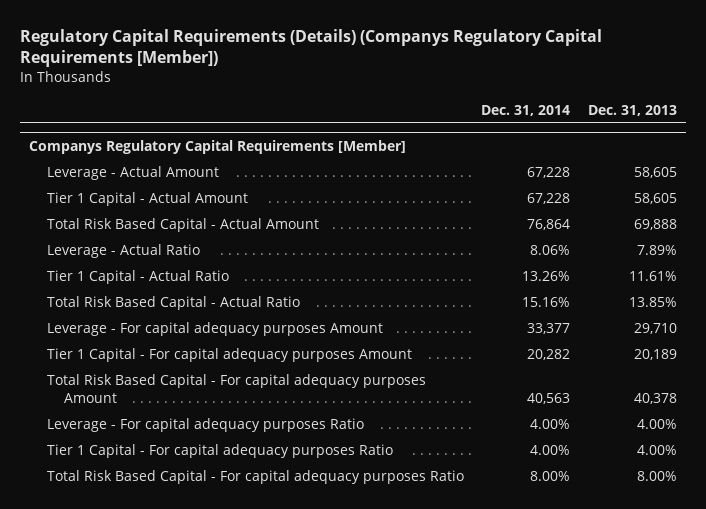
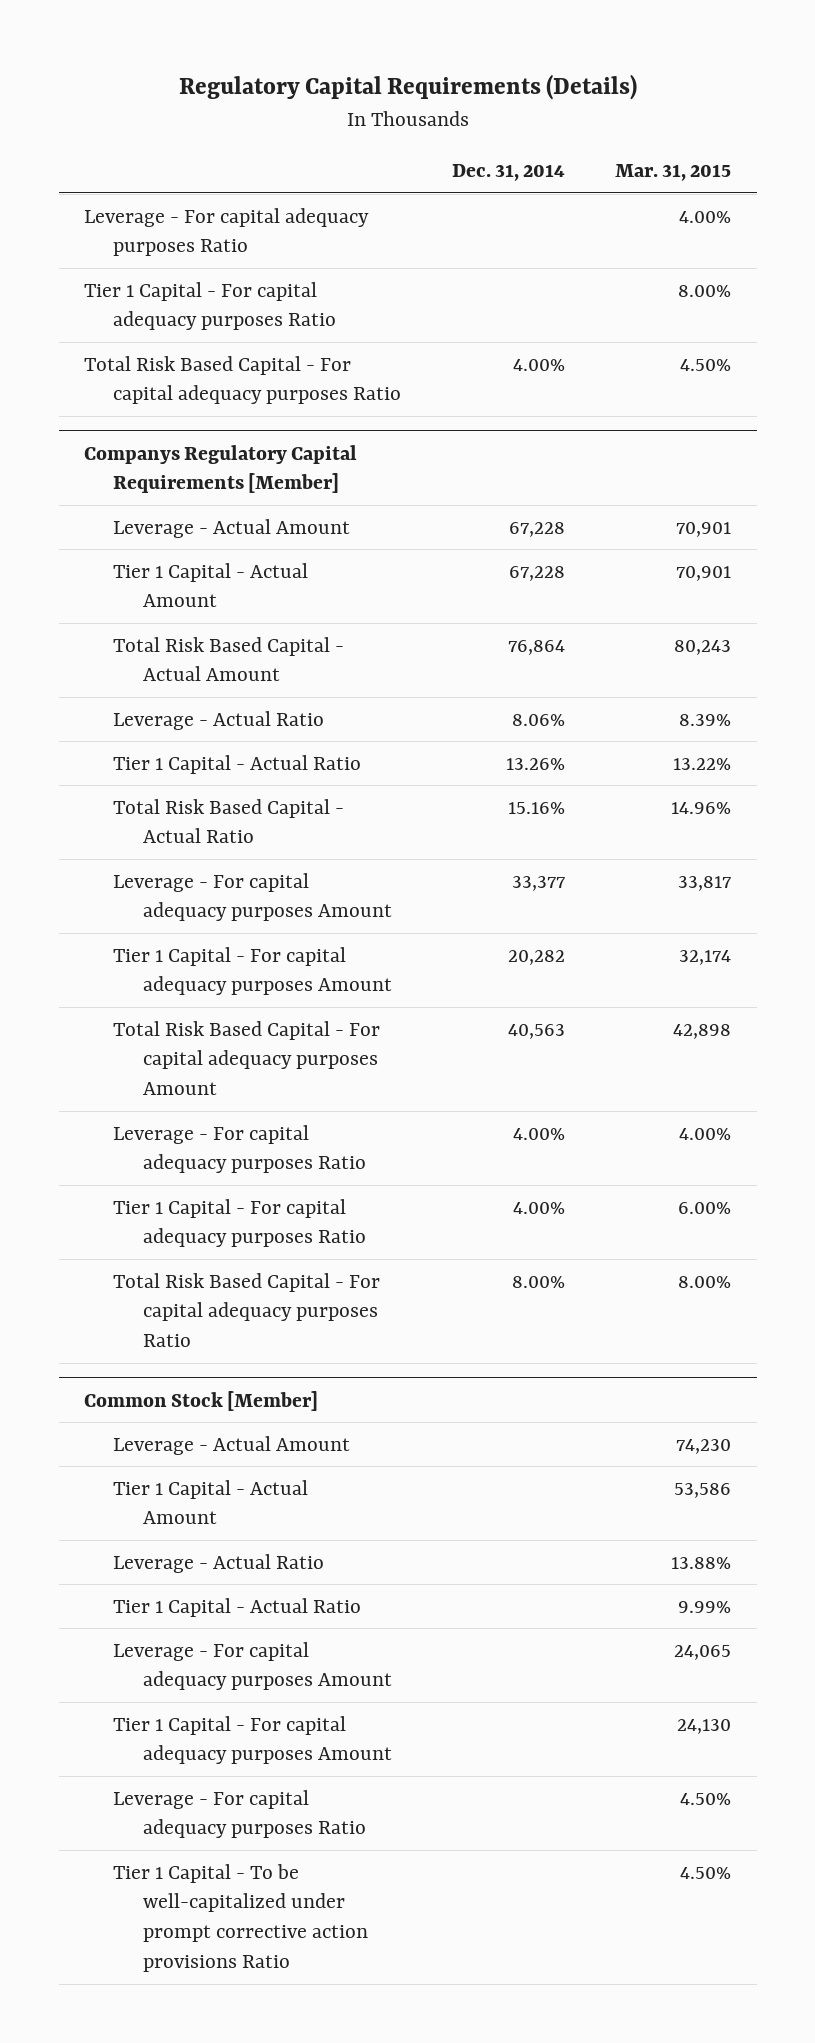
[19,28,602,68] Regulatory Capital Requirements (Details) (Companys Regulatory Capital Requirements [Member]) -> [178,74,637,101] Regulatory Capital Requirements (Details)
[588,104,678,116] Dec. 31, 2013 -> none
none -> [615,164,732,182] Mar. 31, 2015
none -> [83,207,369,257] Leverage - For capital adequacy purposes Ratio
none -> [83,281,337,331] Tier 1 Capital - For capital adequacy purposes Ratio
none -> [83,355,402,405] Total Risk Based Capital - For capital adequacy purposes Ratio
none -> [83,1390,318,1411] Common Stock [Member]
none -> [113,1435,351,1455] Leverage - Actual Amount
none -> [113,1479,309,1525] Tier 1 Capital - Actual Amount
none -> [113,1553,325,1573] Leverage - Actual Ratio
none -> [113,1597,362,1617] Tier 1 Capital - Actual Ratio
none -> [113,1641,392,1691] Leverage - For capital adequacy purposes Amount
none -> [113,1715,392,1765] Tier 1 Capital - For capital adequacy purposes Amount
none -> [113,1789,366,1839] Leverage - For capital adequacy purposes Ratio
none -> [113,1863,368,1973] Tier 1 Capital - To be well-capitalized under prompt corrective action provisions Ratio

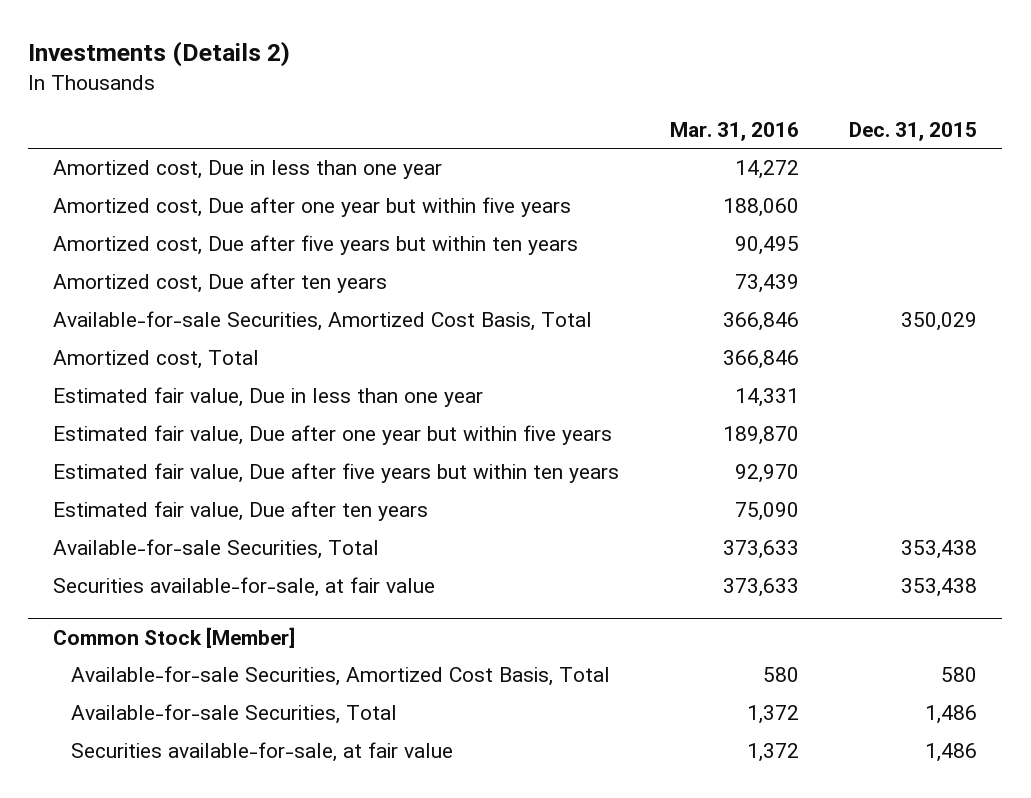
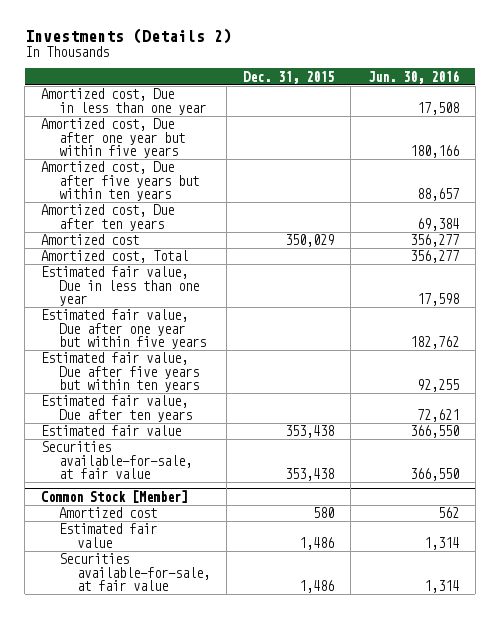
[669,122,799,142] Mar. 31, 2016 -> none
none -> [367,69,459,84] Jun. 30, 2016
[53,311,593,332] Available-for-sale Securities, Amortized Cost Basis, Total -> [41,234,140,246] Amortized cost
[53,539,380,560] Available-for-sale Securities, Total -> [41,425,182,437] Estimated fair value
[70,666,610,687] Available-for-sale Securities, Amortized Cost Basis, Total -> [59,507,158,519] Amortized cost
[70,704,397,725] Available-for-sale Securities, Total -> [59,523,158,548] Estimated fair value

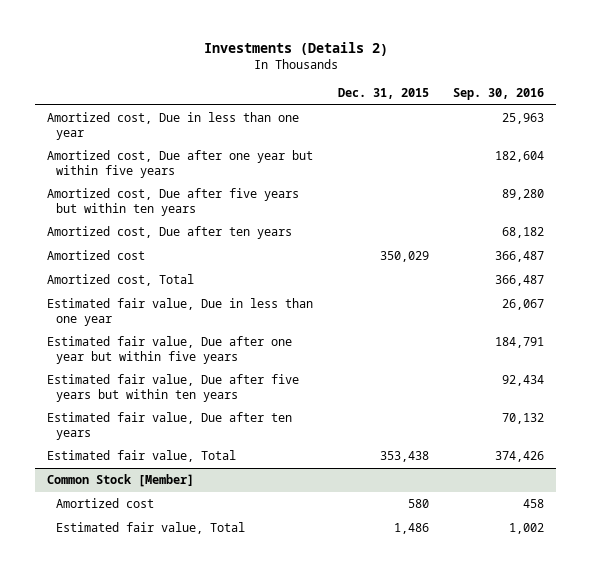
[367,69,459,84] Jun. 30, 2016 -> none
none -> [452,88,544,101] Sep. 30, 2016
[41,441,193,480] Securities available-for-sale, at fair value -> none
[41,425,182,437] Estimated fair value -> [47,450,237,463] Estimated fair value, Total
[59,553,210,592] Securities available-for-sale, at fair value -> none
[59,523,158,548] Estimated fair value -> [56,522,246,535] Estimated fair value, Total

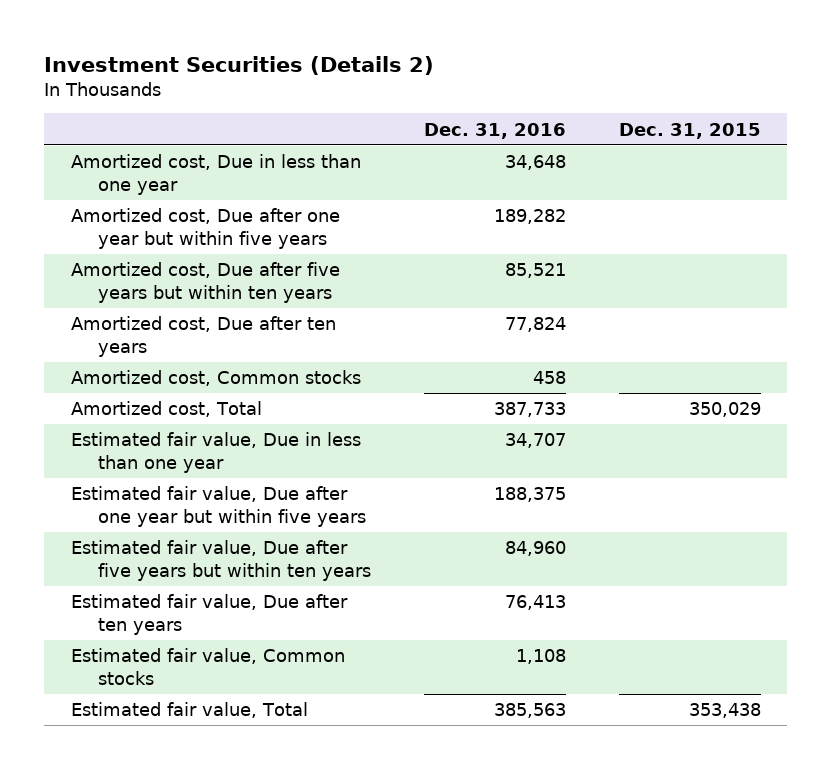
[203,42,388,57] Investments (Details 2) -> [44,55,435,75] Investment Securities (Details 2)
[452,88,544,101] Sep. 30, 2016 -> none
none -> [423,122,566,139] Dec. 31, 2016
[47,274,195,287] Amortized cost, Total -> none
none -> [70,370,361,387] Amortized cost, Common stocks
[47,250,146,261] Amortized cost -> [70,401,262,418] Amortized cost, Total
none -> [70,648,345,685] Estimated fair value, Common stocks
[47,474,195,488] Common Stock [Member] -> none
[56,498,155,509] Amortized cost -> none
[56,522,246,535] Estimated fair value, Total -> none

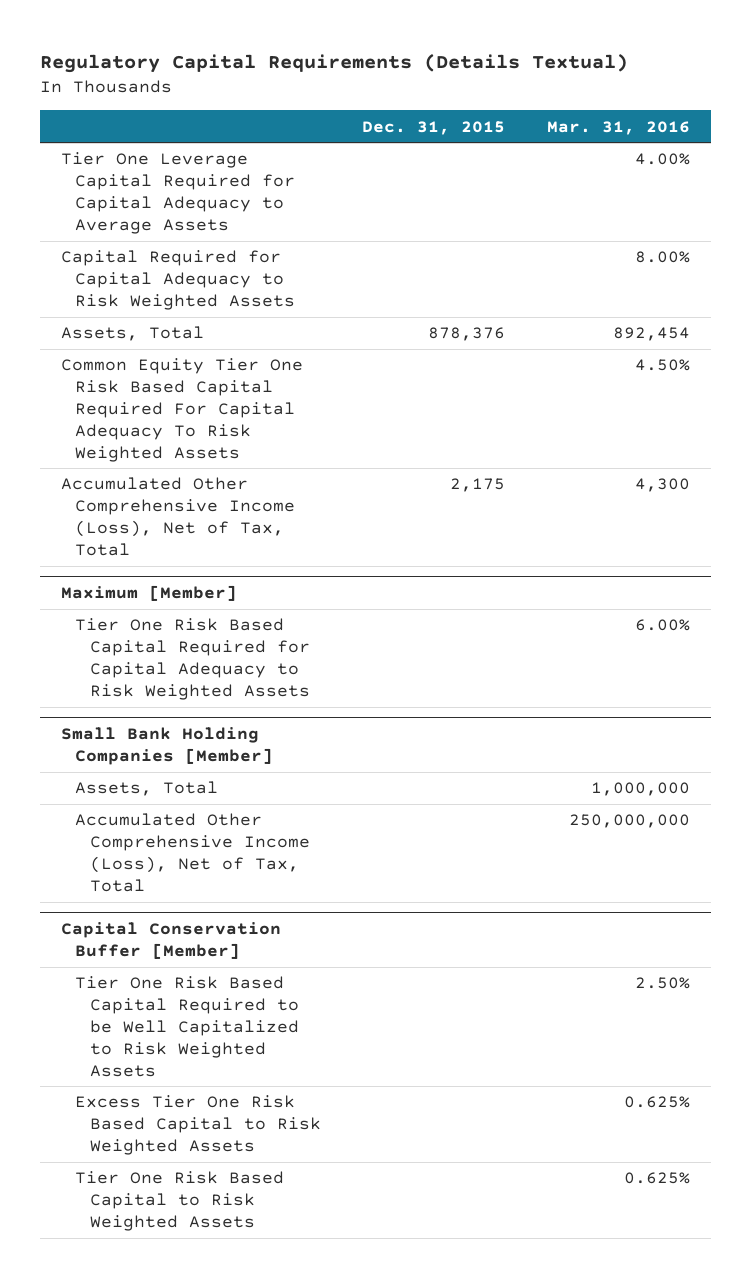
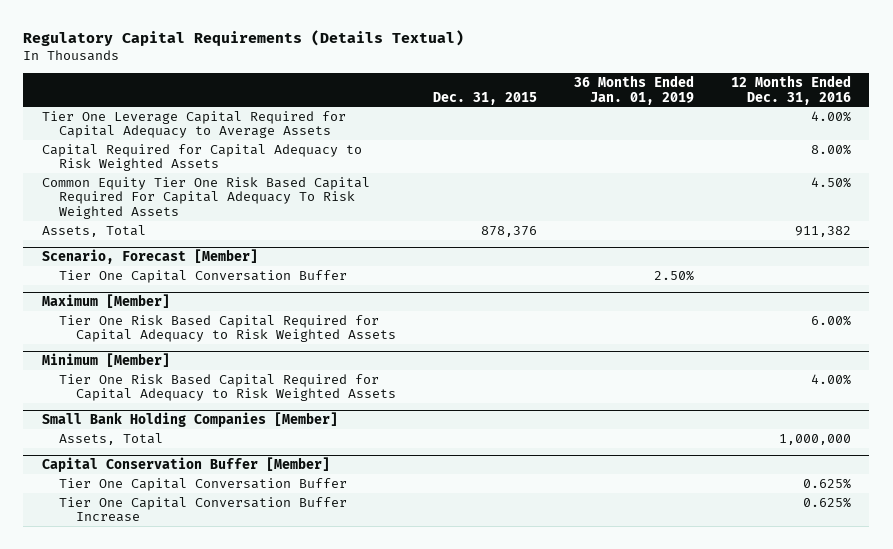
[547,120,691,135] Mar. 31, 2016 -> none
none -> [573,74,694,105] 36 Months Ended Jan. 01, 2019
none -> [730,74,851,105] 12 Months Ended Dec. 31, 2016
[60,477,296,556] Accumulated Other Comprehensive Income (Loss), Net of Tax, Total -> none
[60,326,204,342] Assets, Total -> [41,224,146,237] Assets, Total
none -> [41,249,258,265] Scenario, Forecast [Member]
none -> [58,269,347,283] Tier One Capital Conversation Buffer
none -> [41,353,170,368] Minimum [Member]
none -> [58,373,396,402] Tier One Risk Based Capital Required for Capital Adequacy to Risk Weighted Assets
[75,813,310,892] Accumulated Other Comprehensive Income (Loss), Net of Tax, Total -> none
[75,976,299,1077] Tier One Risk Based Capital Required to be Well Capitalized to Risk Weighted Assets -> none
[75,1095,321,1156] Excess Tier One Risk Based Capital to Risk Weighted Assets -> none
[75,1171,285,1232] Tier One Risk Based Capital to Risk Weighted Assets -> none
none -> [58,477,347,491] Tier One Capital Conversation Buffer
none -> [58,496,347,523] Tier One Capital Conversation Buffer Increase

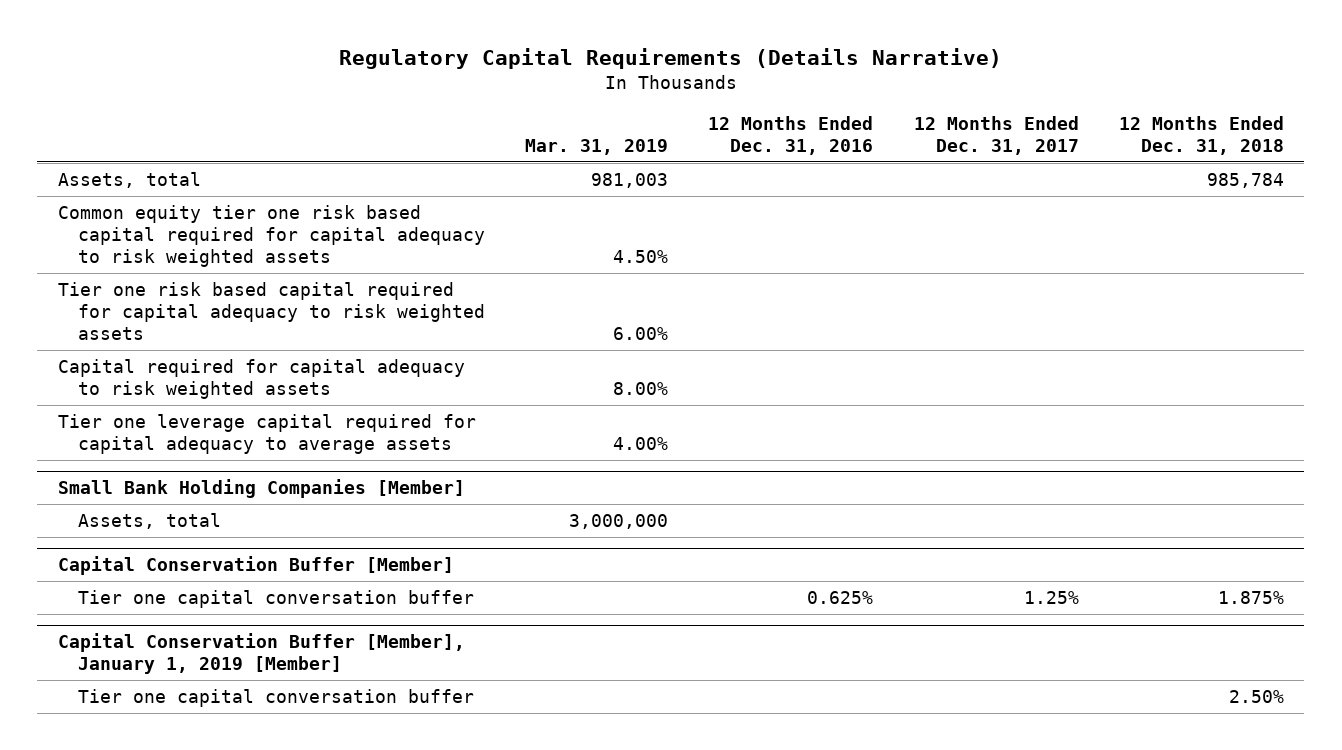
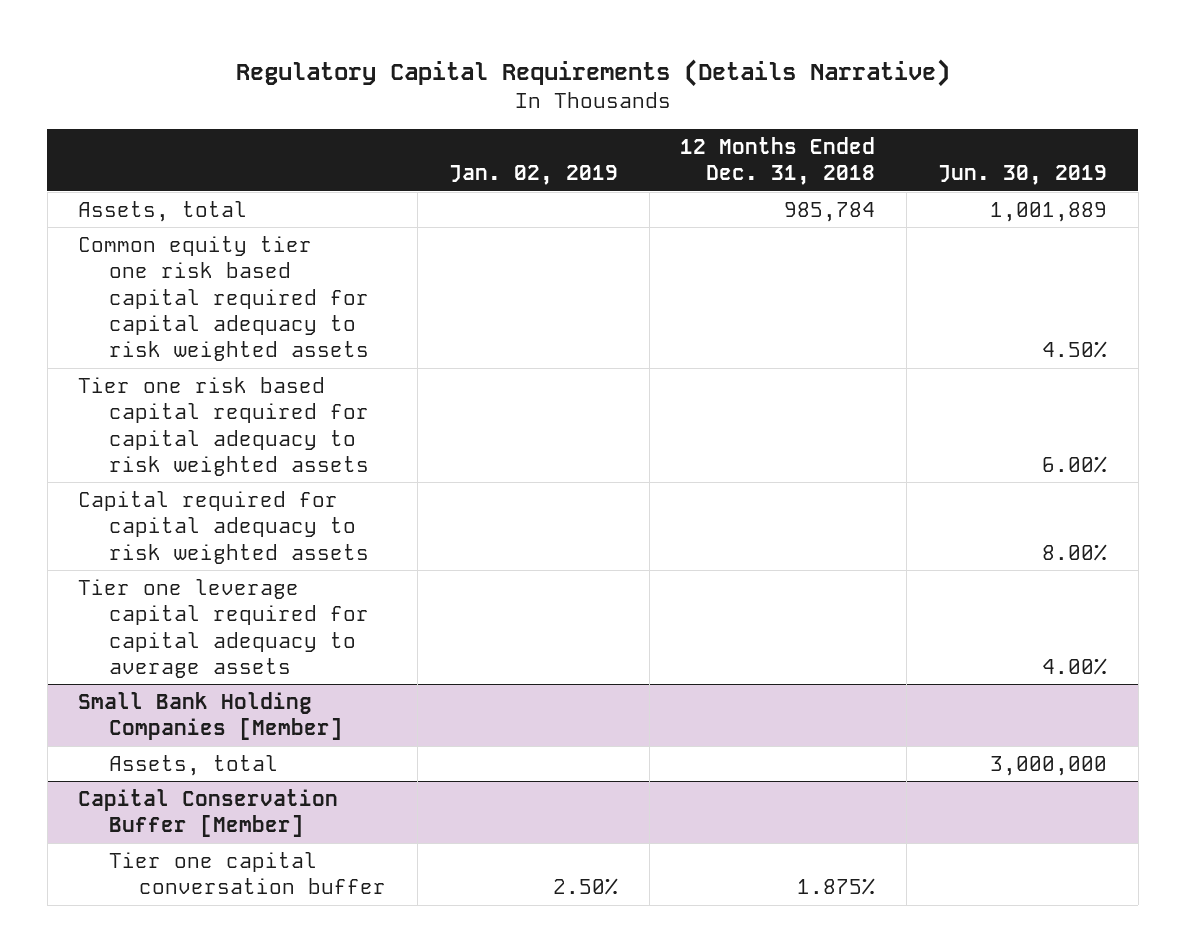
[525,138,669,155] Mar. 31, 2019 -> none
[708,115,874,155] 12 Months Ended Dec. 31, 2016 -> none
[913,115,1079,155] 12 Months Ended Dec. 31, 2017 -> none
none -> [448,165,618,186] Jan. 02, 2019
none -> [938,165,1108,186] Jun. 30, 2019
[57,632,465,675] Capital Conservation Buffer [Member], January 1, 2019 [Member] -> none
[77,688,474,707] Tier one capital conversation buffer -> none

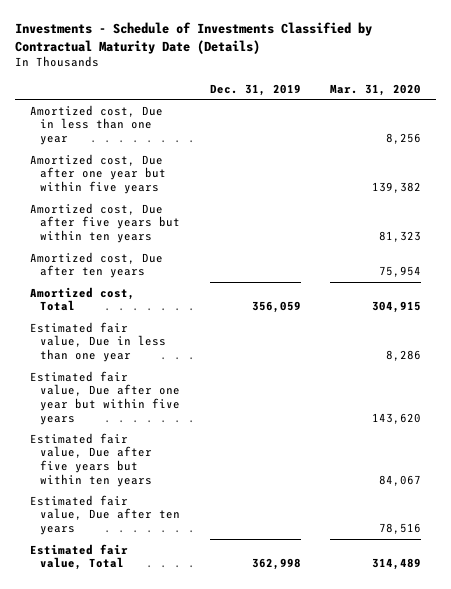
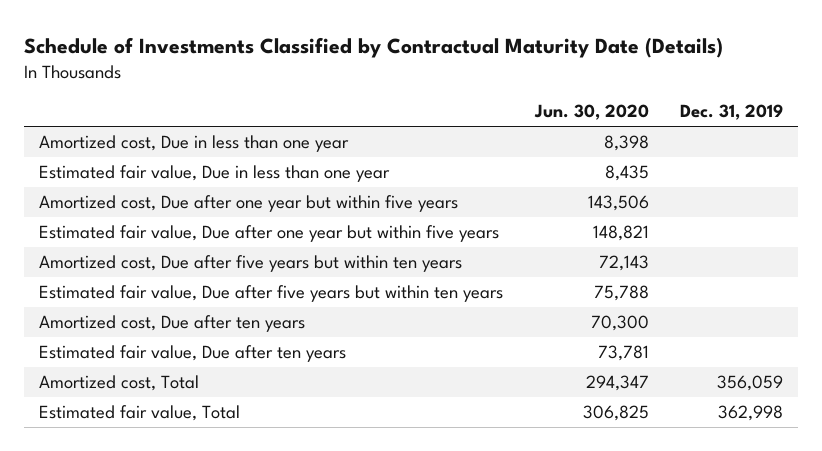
[15,21,373,54] Investments - Schedule of Investments Classified by Contractual Maturity Date (Details) -> [23,36,723,58] Schedule of Investments Classified by Contractual Maturity Date (Details)
[330,83,422,96] Mar. 31, 2020 -> none
none -> [533,104,649,121] Jun. 30, 2020
[29,153,167,194] Amortized cost, Due after one year but within five years -> [39,194,459,212] Amortized cost, Due after one year but within five years
[29,202,181,243] Amortized cost, Due after five years but within ten years -> [39,254,463,272] Amortized cost, Due after five years but within ten years
[29,251,163,279] Amortized cost, Due after ten years -> [39,314,306,332] Amortized cost, Due after ten years
[29,286,135,312] Amortized cost, Total -> [39,374,200,391] Amortized cost, Total

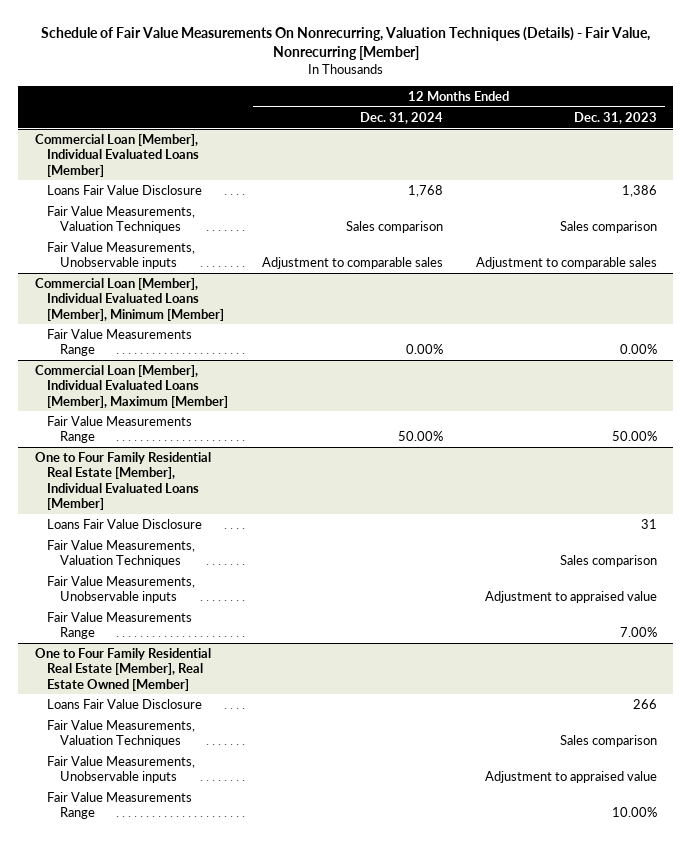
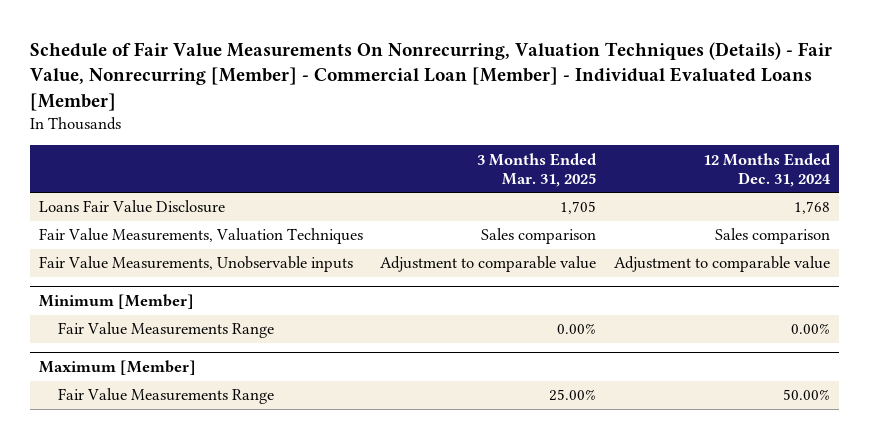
[40,26,650,60] Schedule of Fair Value Measurements On Nonrecurring, Valuation Techniques (Details) - Fair Value, Nonrecurring [Member] -> [29,41,832,111] Schedule of Fair Value Measurements On Nonrecurring, Valuation Techniques (Details) - Fair Value, Nonrecurring [Member] - Commercial Loan [Member] - Individual Evaluated Loans [Member]
[573,111,657,124] Dec. 31, 2023 -> none
none -> [477,152,598,187] 3 Months Ended Mar. 31, 2025
[35,133,200,177] Commercial Loan [Member], Individual Evaluated Loans [Member] -> none
[261,257,443,270] Adjustment to comparable sales -> [614,256,831,273] Adjustment to comparable value
[35,277,225,321] Commercial Loan [Member], Individual Evaluated Loans [Member], Minimum [Member] -> [38,293,194,309] Minimum [Member]
[35,364,229,408] Commercial Loan [Member], Individual Evaluated Loans [Member], Maximum [Member] -> [38,359,196,375] Maximum [Member]
[35,451,212,510] One to Four Family Residential Real Estate [Member], Individual Evaluated Loans [Member] -> none
[47,518,203,529] Loans Fair Value Disclosure -> none
[47,539,196,568] Fair Value Measurements, Valuation Techniques -> none
[47,575,196,604] Fair Value Measurements, Unobservable inputs -> none
[47,611,193,640] Fair Value Measurements Range -> none
[35,647,212,691] One to Four Family Residential Real Estate [Member], Real Estate Owned [Member] -> none
[47,698,203,709] Loans Fair Value Disclosure -> none
[47,719,196,748] Fair Value Measurements, Valuation Techniques -> none
[47,755,196,784] Fair Value Measurements, Unobservable inputs -> none
[47,791,193,820] Fair Value Measurements Range -> none

